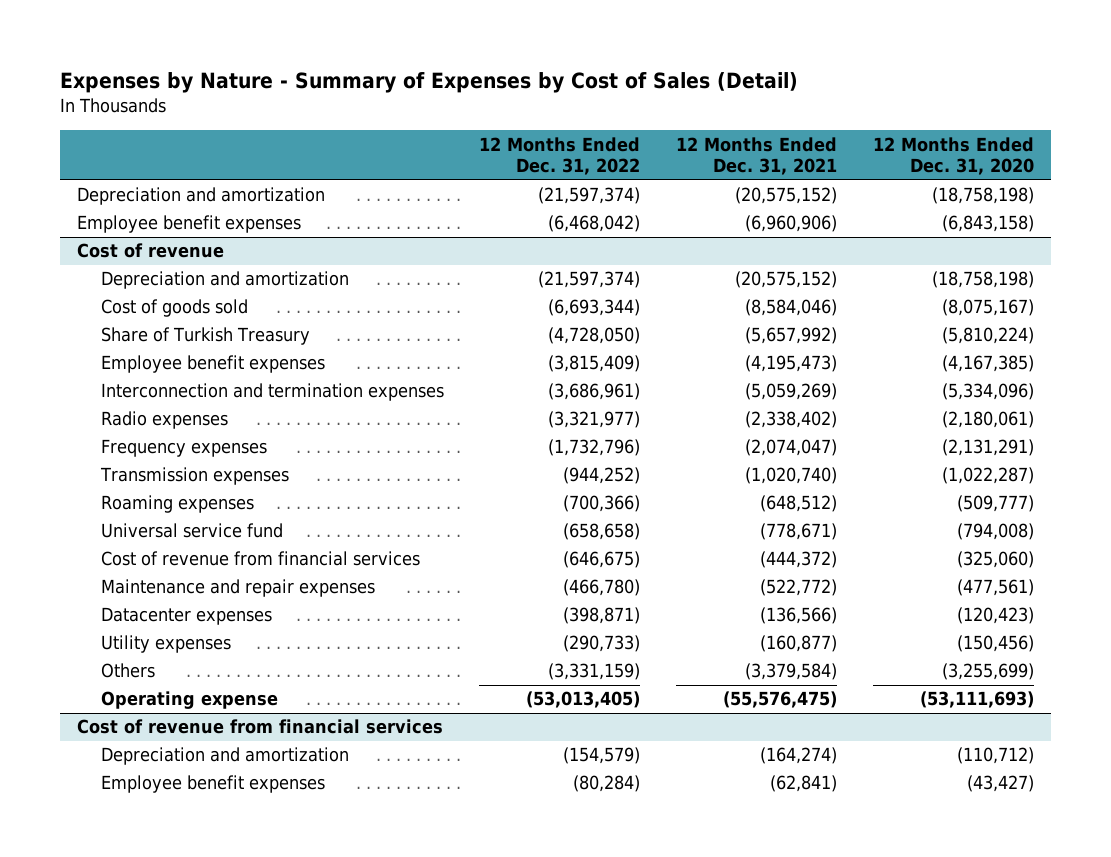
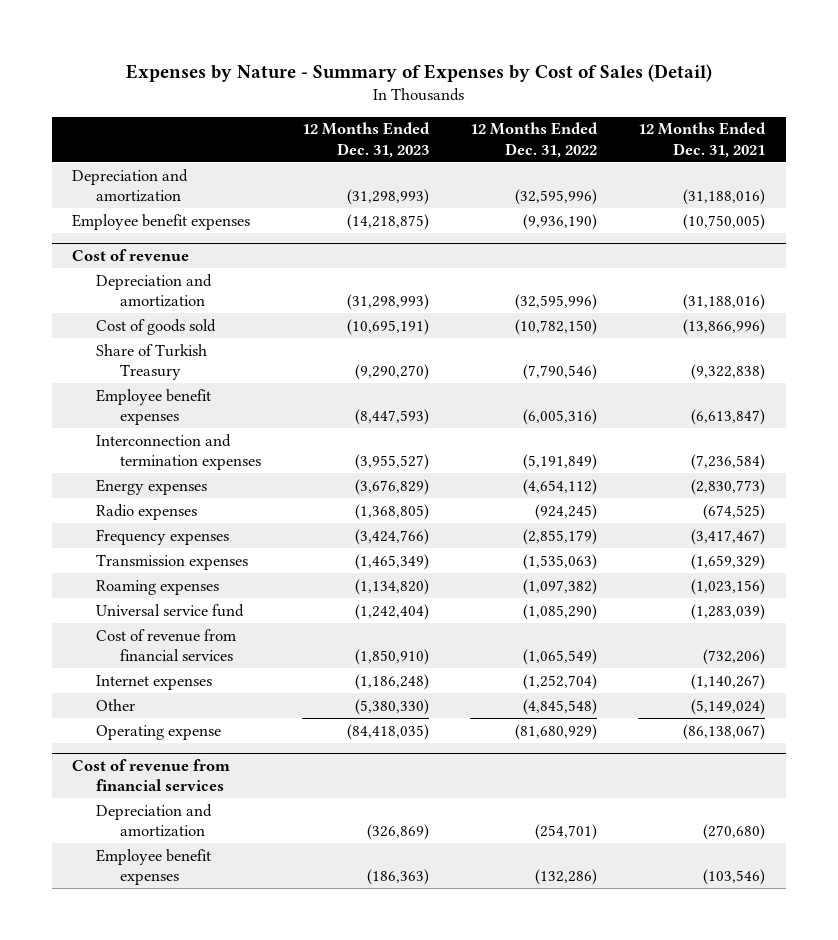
[872,136,1034,176] 12 Months Ended Dec. 31, 2020 -> none
none -> [302,122,431,158] 12 Months Ended Dec. 31, 2023
[538,187,641,205] (21,597,374) -> [515,189,598,206] (32,595,996)
[734,187,837,205] (20,575,152) -> [683,189,766,206] (31,188,016)
[548,215,641,233] (6,468,042) -> [523,213,598,230] (9,936,190)
[744,215,837,233] (6,960,906) -> [683,213,766,230] (10,750,005)
[100,579,375,598] Maintenance and repair expenses -> none
[100,607,272,626] Datacenter expenses -> none
[100,635,231,654] Utility expenses -> none
[538,271,641,289] (21,597,374) -> [515,294,598,311] (32,595,996)
[734,271,837,289] (20,575,152) -> [683,294,766,311] (31,188,016)
[548,299,641,317] (6,693,344) -> [515,318,598,335] (10,782,150)
[744,299,837,317] (8,584,046) -> [683,318,766,335] (13,866,996)
[548,327,641,345] (4,728,050) -> [523,364,598,381] (7,790,546)
[744,327,837,345] (5,657,992) -> [691,364,766,381] (9,322,838)
[548,355,641,373] (3,815,409) -> [523,409,598,426] (6,005,316)
[744,355,837,373] (4,195,473) -> [691,409,766,426] (6,613,847)
[548,383,641,401] (3,686,961) -> [523,454,598,471] (5,191,849)
[744,383,837,401] (5,059,269) -> [691,454,766,471] (7,236,584)
none -> [96,478,208,495] Energy expenses
[548,411,641,429] (3,321,977) -> [535,503,598,520] (924,245)
[744,411,837,429] (2,338,402) -> [703,503,766,520] (674,525)
[548,439,641,457] (1,732,796) -> [523,528,598,545] (2,855,179)
[744,439,837,457] (2,074,047) -> [691,528,766,545] (3,417,467)
[563,467,641,485] (944,252) -> [523,553,598,570] (1,535,063)
[744,467,837,485] (1,020,740) -> [691,553,766,570] (1,659,329)
[563,495,641,513] (700,366) -> [523,578,598,595] (1,097,382)
[759,495,837,513] (648,512) -> [691,578,766,595] (1,023,156)
[563,523,641,541] (658,658) -> [523,603,598,620] (1,085,290)
[759,523,837,541] (778,671) -> [691,603,766,620] (1,283,039)
[563,551,641,569] (646,675) -> [523,649,598,666] (1,065,549)
[759,551,837,569] (444,372) -> [703,649,766,666] (732,206)
none -> [96,674,213,690] Internet expenses
[100,663,155,679] Others -> [96,698,136,711] Other
[548,663,641,681] (3,331,159) -> [523,698,598,715] (4,845,548)
[744,663,837,681] (3,379,584) -> [691,698,766,715] (5,149,024)
[526,691,641,709] (53,013,405) -> [515,723,598,740] (81,680,929)
[722,691,837,709] (55,576,475) -> [683,723,766,740] (86,138,067)
[563,747,641,765] (154,579) -> [535,824,598,841] (254,701)
[759,747,837,765] (164,274) -> [703,824,766,841] (270,680)
[573,775,641,793] (80,284) -> [535,869,598,886] (132,286)
[769,775,837,793] (62,841) -> [703,869,766,886] (103,546)

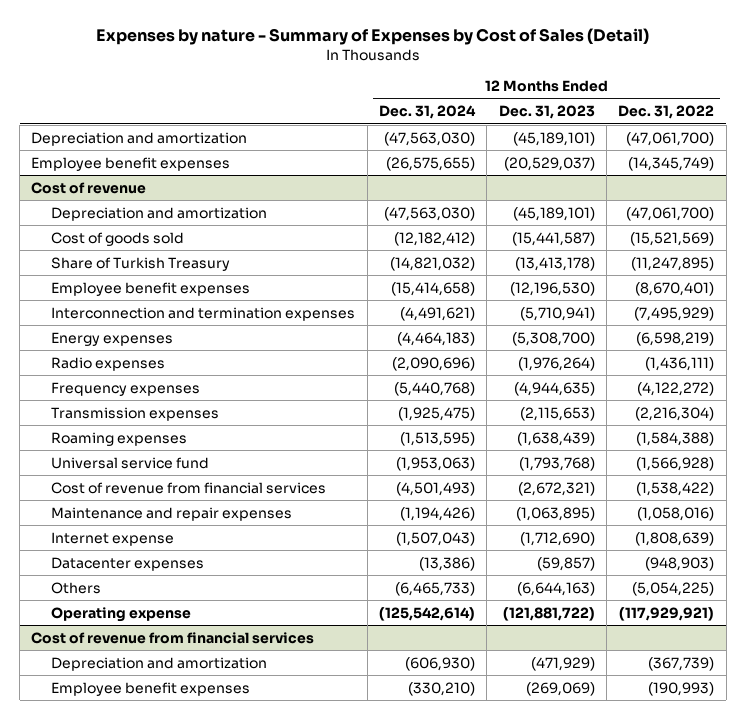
[125,63,712,82] Expenses by Nature - Summary of Expenses by Cost of Sales (Detail) -> [95,28,649,46] Expenses by nature - Summary of Expenses by Cost of Sales (Detail)
[638,122,767,158] 12 Months Ended Dec. 31, 2021 -> none
none -> [378,105,476,120] Dec. 31, 2024
[347,189,430,206] (31,298,993) -> [512,131,595,146] (45,189,101)
[515,189,598,206] (32,595,996) -> [626,131,715,146] (47,061,700)
[347,213,430,230] (14,218,875) -> [503,156,595,171] (20,529,037)
[523,213,598,230] (9,936,190) -> [628,156,715,171] (14,345,749)
[347,294,430,311] (31,298,993) -> [512,206,595,221] (45,189,101)
[515,294,598,311] (32,595,996) -> [626,206,715,221] (47,061,700)
[347,318,430,335] (10,695,191) -> [511,231,595,246] (15,441,587)
[515,318,598,335] (10,782,150) -> [630,231,715,246] (15,521,569)
[355,364,430,381] (9,290,270) -> [514,256,595,271] (13,413,178)
[523,364,598,381] (7,790,546) -> [631,256,715,271] (11,247,895)
[355,409,430,426] (8,447,593) -> [509,281,595,296] (12,196,530)
[523,409,598,426] (6,005,316) -> [635,281,715,296] (8,670,401)
[355,454,430,471] (3,955,527) -> [519,306,595,321] (5,710,941)
[523,454,598,471] (5,191,849) -> [634,306,715,321] (7,495,929)
[355,478,430,495] (3,676,829) -> [511,331,595,346] (5,308,700)
[523,478,598,495] (4,654,112) -> [636,331,715,346] (6,598,219)
[355,503,430,520] (1,368,805) -> [517,356,595,371] (1,976,264)
[535,503,598,520] (924,245) -> [645,356,715,371] (1,436,111)
[355,528,430,545] (3,424,766) -> [513,381,595,396] (4,944,635)
[523,528,598,545] (2,855,179) -> [637,381,715,396] (4,122,272)
[355,553,430,570] (1,465,349) -> [519,406,595,421] (2,115,653)
[523,553,598,570] (1,535,063) -> [635,406,715,421] (2,216,304)
[355,578,430,595] (1,134,820) -> [516,431,595,446] (1,638,439)
[523,578,598,595] (1,097,382) -> [636,431,715,446] (1,584,388)
[355,603,430,620] (1,242,404) -> [518,456,595,471] (1,793,768)
[523,603,598,620] (1,085,290) -> [636,456,715,471] (1,566,928)
[355,649,430,666] (1,850,910) -> [517,481,595,496] (2,672,321)
[523,649,598,666] (1,065,549) -> [636,481,715,496] (1,538,422)
none -> [51,506,293,521] Maintenance and repair expenses
[96,674,213,690] Internet expenses -> [51,531,175,546] Internet expense
[355,673,430,690] (1,186,248) -> [519,531,595,546] (1,712,690)
[523,673,598,690] (1,252,704) -> [635,531,715,546] (1,808,639)
none -> [51,556,205,571] Datacenter expenses
[96,698,136,711] Other -> [51,581,102,594] Others
[355,698,430,715] (5,380,330) -> [516,581,595,596] (6,644,163)
[523,698,598,715] (4,845,548) -> [632,581,715,596] (5,054,225)
[347,723,430,740] (84,418,035) -> [502,606,595,621] (121,881,722)
[515,723,598,740] (81,680,929) -> [619,606,715,621] (117,929,921)
[367,824,430,841] (326,869) -> [530,656,595,671] (471,929)
[535,824,598,841] (254,701) -> [648,656,715,671] (367,739)
[367,869,430,886] (186,363) -> [525,681,595,696] (269,069)
[535,869,598,886] (132,286) -> [648,681,715,696] (190,993)

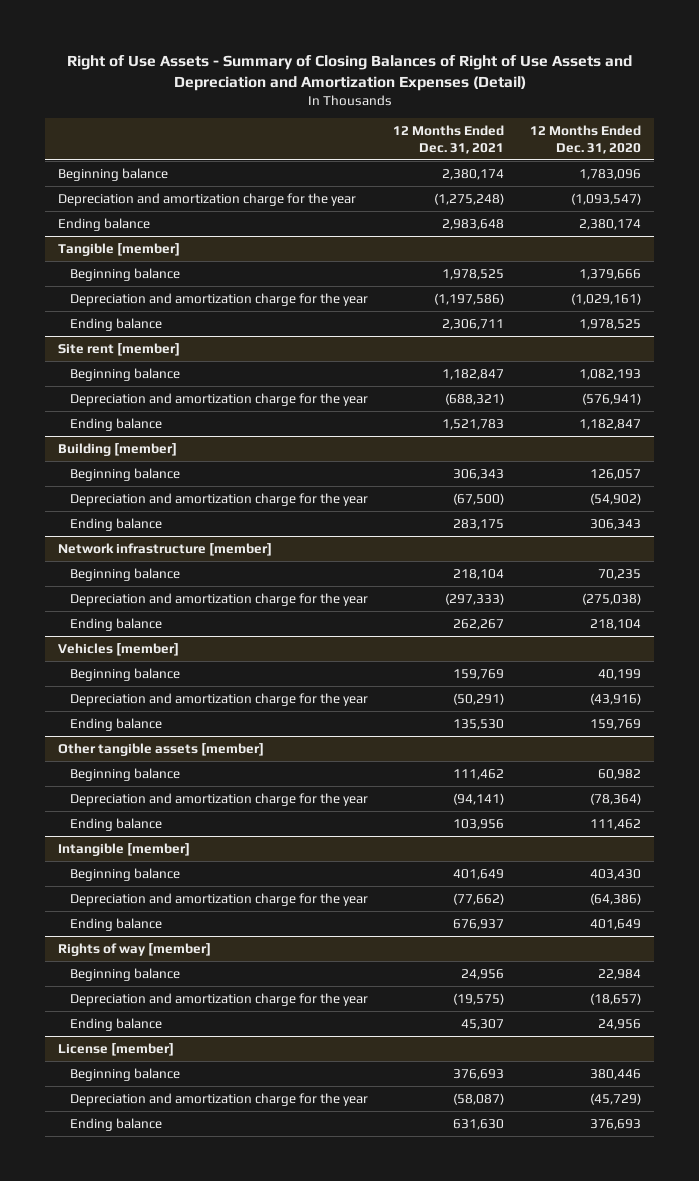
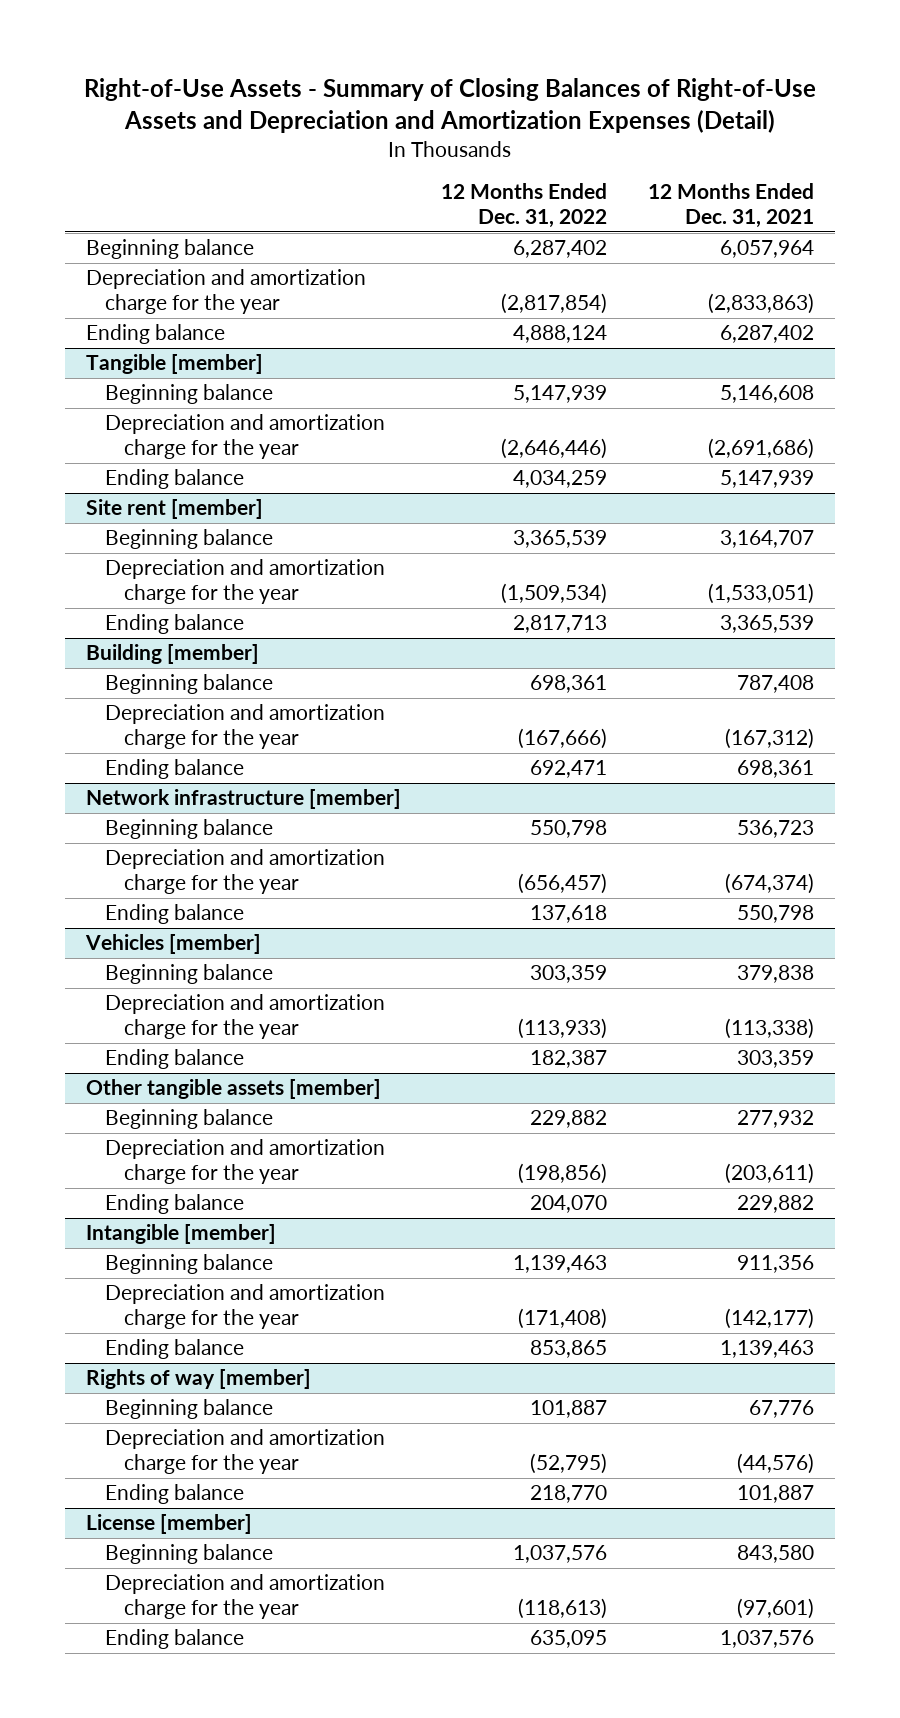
[66,55,632,91] Right of Use Assets - Summary of Closing Balances of Right of Use Assets and Depreciation and Amortization Expenses (Detail) -> [83,77,816,133] Right-of-Use Assets - Summary of Closing Balances of Right-of-Use Assets and Depreciation and Amortization Expenses (Detail)
[530,125,642,154] 12 Months Ended Dec. 31, 2020 -> none
none -> [441,183,608,229] 12 Months Ended Dec. 31, 2022
[442,169,505,181] 2,380,174 -> [720,240,815,259] 6,057,964
[434,193,505,206] (1,275,248) -> [708,293,815,315] (2,833,863)
[442,219,505,231] 2,983,648 -> [720,325,815,344] 6,287,402
[442,269,505,281] 1,978,525 -> [720,385,815,404] 5,146,608
[434,293,505,306] (1,197,586) -> [708,438,815,460] (2,691,686)
[442,319,505,331] 2,306,711 -> [720,470,815,489] 5,147,939
[442,369,505,381] 1,182,847 -> [720,530,815,549] 3,164,707
[445,393,505,406] (688,321) -> [708,583,815,605] (1,533,051)
[442,419,505,431] 1,521,783 -> [720,615,815,634] 3,365,539
[453,469,505,481] 306,343 -> [737,675,815,694] 787,408
[453,493,505,506] (67,500) -> [725,728,815,750] (167,312)
[453,519,505,531] 283,175 -> [737,760,815,779] 698,361
[453,569,505,581] 218,104 -> [737,820,815,839] 536,723
[445,593,505,606] (297,333) -> [725,873,815,895] (674,374)
[453,619,505,631] 262,267 -> [737,905,815,924] 550,798
[453,669,505,681] 159,769 -> [737,965,815,984] 379,838
[453,693,505,706] (50,291) -> [725,1018,815,1040] (113,338)
[453,719,505,731] 135,530 -> [737,1050,815,1069] 303,359
[453,769,505,781] 111,462 -> [737,1110,815,1129] 277,932
[453,793,505,806] (94,141) -> [725,1163,815,1185] (203,611)
[453,819,505,831] 103,956 -> [737,1195,815,1214] 229,882
[453,869,505,881] 401,649 -> [737,1255,815,1274] 911,356
[453,893,505,906] (77,662) -> [725,1308,815,1330] (142,177)
[453,919,505,931] 676,937 -> [720,1340,815,1359] 1,139,463
[461,969,505,981] 24,956 -> [749,1400,815,1419] 67,776
[453,993,505,1006] (19,575) -> [737,1453,815,1475] (44,576)
[461,1019,505,1031] 45,307 -> [737,1485,815,1504] 101,887
[453,1069,505,1081] 376,693 -> [737,1545,815,1564] 843,580
[453,1093,505,1106] (58,087) -> [737,1598,815,1620] (97,601)
[453,1119,505,1131] 631,630 -> [720,1630,815,1649] 1,037,576

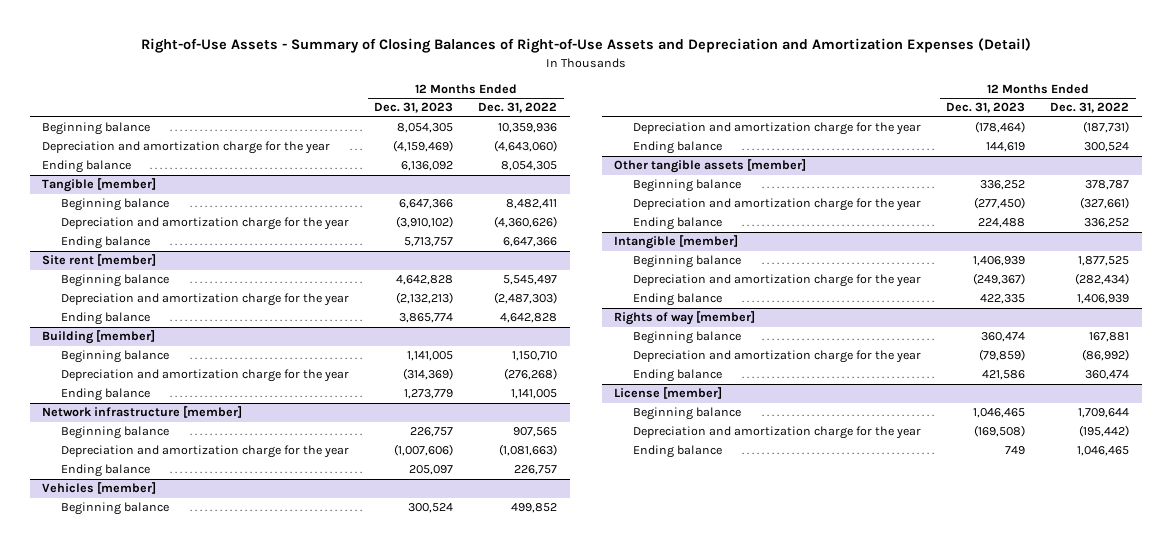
[648,183,815,229] 12 Months Ended Dec. 31, 2021 -> none
none -> [374,102,454,114] Dec. 31, 2023
[513,240,608,259] 6,287,402 -> [498,123,558,134] 10,359,936
[501,293,608,315] (2,817,854) -> [494,140,558,153] (4,643,060)
[513,325,608,344] 4,888,124 -> [501,161,558,172] 8,054,305
[513,385,608,404] 5,147,939 -> [506,199,558,210] 8,482,411
[501,438,608,460] (2,646,446) -> [494,216,558,229] (4,360,626)
[513,470,608,489] 4,034,259 -> [503,237,558,248] 6,647,366
[513,530,608,549] 3,365,539 -> [503,275,558,286] 5,545,497
[501,583,608,605] (1,509,534) -> [494,292,558,305] (2,487,303)
[513,615,608,634] 2,817,713 -> [500,313,558,324] 4,642,828
[530,675,608,694] 698,361 -> [512,351,558,362] 1,150,710
[518,728,608,750] (167,666) -> [504,368,558,381] (276,268)
[530,760,608,779] 692,471 -> [511,389,558,400] 1,141,005
[530,820,608,839] 550,798 -> [513,427,558,438] 907,565
[518,873,608,895] (656,457) -> [499,444,558,457] (1,081,663)
[530,905,608,924] 137,618 -> [514,465,558,476] 226,757
[530,965,608,984] 303,359 -> [511,503,558,514] 499,852
[518,1018,608,1040] (113,933) -> [1083,121,1130,134] (187,731)
[530,1050,608,1069] 182,387 -> [1084,142,1130,153] 300,524
[530,1110,608,1129] 229,882 -> [1085,180,1130,191] 378,787
[518,1163,608,1185] (198,856) -> [1080,197,1130,210] (327,661)
[530,1195,608,1214] 204,070 -> [1084,218,1130,229] 336,252
[513,1255,608,1274] 1,139,463 -> [1078,256,1130,267] 1,877,525
[518,1308,608,1330] (171,408) -> [1075,273,1130,286] (282,434)
[530,1340,608,1359] 853,865 -> [1077,294,1130,305] 1,406,939
[530,1400,608,1419] 101,887 -> [1089,332,1130,343] 167,881
[530,1453,608,1475] (52,795) -> [1082,349,1130,362] (86,992)
[530,1485,608,1504] 218,770 -> [1085,370,1130,381] 360,474
[513,1545,608,1564] 1,037,576 -> [1078,408,1130,419] 1,709,644
[518,1598,608,1620] (118,613) -> [1079,425,1130,438] (195,442)
[530,1630,608,1649] 635,095 -> [1077,446,1130,457] 1,046,465

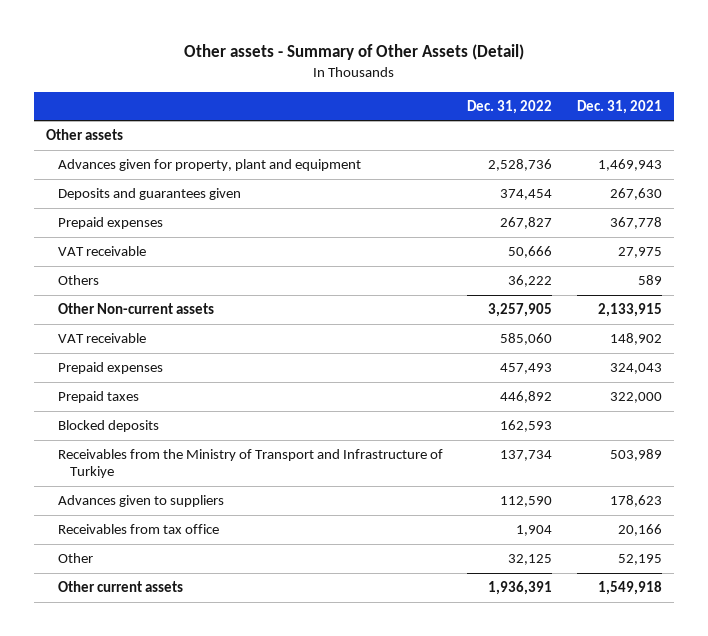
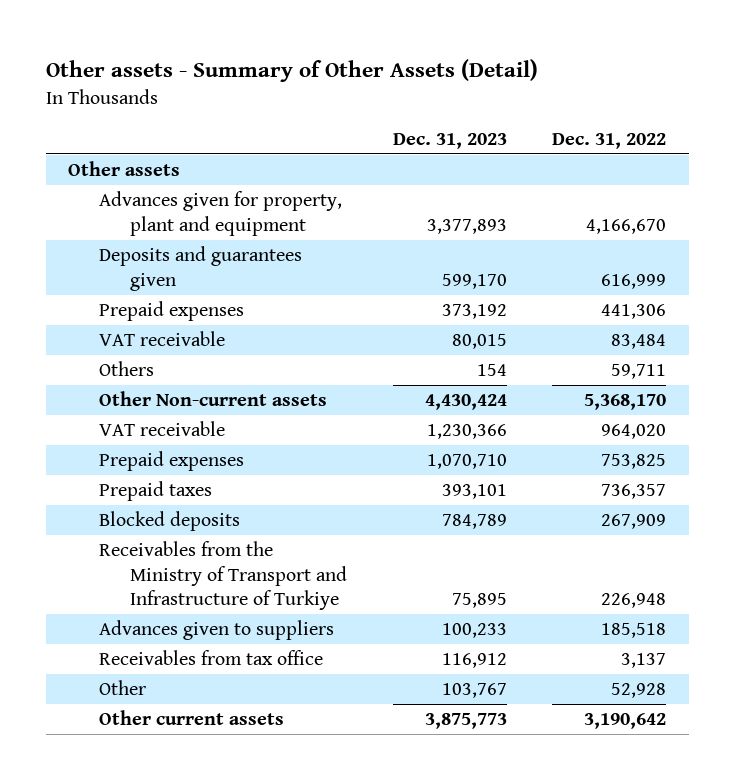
[576,99,662,114] Dec. 31, 2021 -> none
none -> [392,132,507,149] Dec. 31, 2023
[488,159,553,172] 2,528,736 -> [586,218,667,234] 4,166,670
[500,189,553,201] 374,454 -> [601,273,667,289] 616,999
[500,217,553,230] 267,827 -> [601,304,667,320] 441,306
[508,246,553,259] 50,666 -> [611,334,667,350] 83,484
[508,275,553,288] 36,222 -> [611,364,667,380] 59,711
[488,303,553,318] 3,257,905 -> [584,394,667,411] 5,368,170
[500,333,553,346] 585,060 -> [601,424,667,440] 964,020
[500,363,553,375] 457,493 -> [601,454,667,470] 753,825
[500,391,553,404] 446,892 -> [601,484,667,500] 736,357
[500,420,553,433] 162,593 -> [601,514,667,530] 267,909
[500,450,553,462] 137,734 -> [601,593,667,609] 226,948
[500,496,553,508] 112,590 -> [601,623,667,639] 185,518
[516,525,553,537] 1,904 -> [621,653,667,669] 3,137
[508,554,553,566] 32,125 -> [611,683,667,699] 52,928
[488,581,553,596] 1,936,391 -> [584,713,667,730] 3,190,642

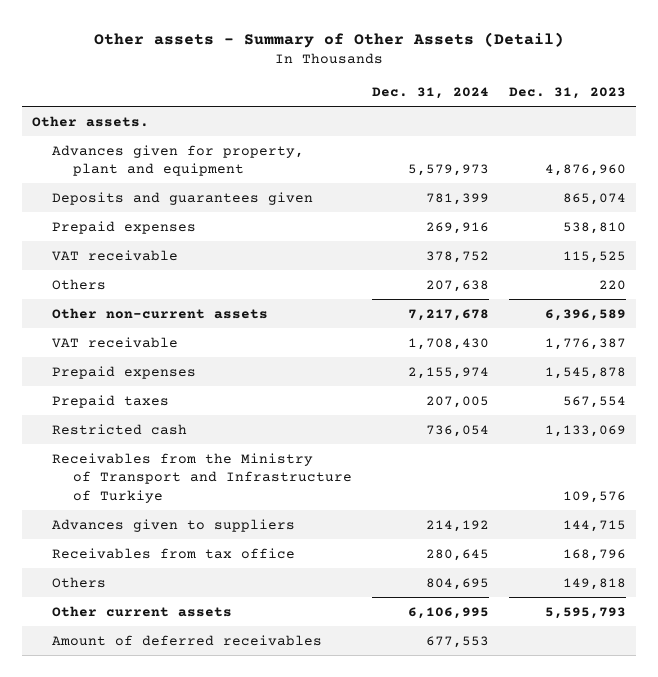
[552,132,667,149] Dec. 31, 2022 -> none
none -> [371,87,489,100] Dec. 31, 2024
[99,511,241,532] Blocked deposits -> none
[68,161,181,177] Other assets -> [31,115,149,127] Other assets.
[426,218,507,234] 3,377,893 -> [544,164,626,177] 4,876,960
[441,273,507,289] 599,170 -> [562,192,626,205] 865,074
[441,304,507,320] 373,192 -> [562,221,626,234] 538,810
[451,334,507,350] 80,015 -> [562,250,626,263] 115,525
[476,364,507,377] 154 -> [598,279,626,290] 220
[99,391,328,407] Other Non-current assets -> [52,307,269,319] Other non-current assets
[424,394,507,411] 4,430,424 -> [544,308,626,321] 6,396,589
[426,424,507,440] 1,230,366 -> [544,337,626,350] 1,776,387
[426,454,507,470] 1,070,710 -> [544,366,626,379] 1,545,878
[441,484,507,500] 393,101 -> [562,395,626,408] 567,554
none -> [52,423,188,435] Restricted cash
[451,593,507,609] 75,895 -> [562,490,626,503] 109,576
[441,623,507,639] 100,233 -> [562,519,626,532] 144,715
[441,653,507,669] 116,912 -> [562,548,626,561] 168,796
[99,680,147,696] Other -> [52,576,107,588] Others
[441,683,507,699] 103,767 -> [562,577,626,590] 149,818
[424,713,507,730] 3,875,773 -> [544,606,626,619] 5,595,793
none -> [52,634,323,646] Amount of deferred receivables

